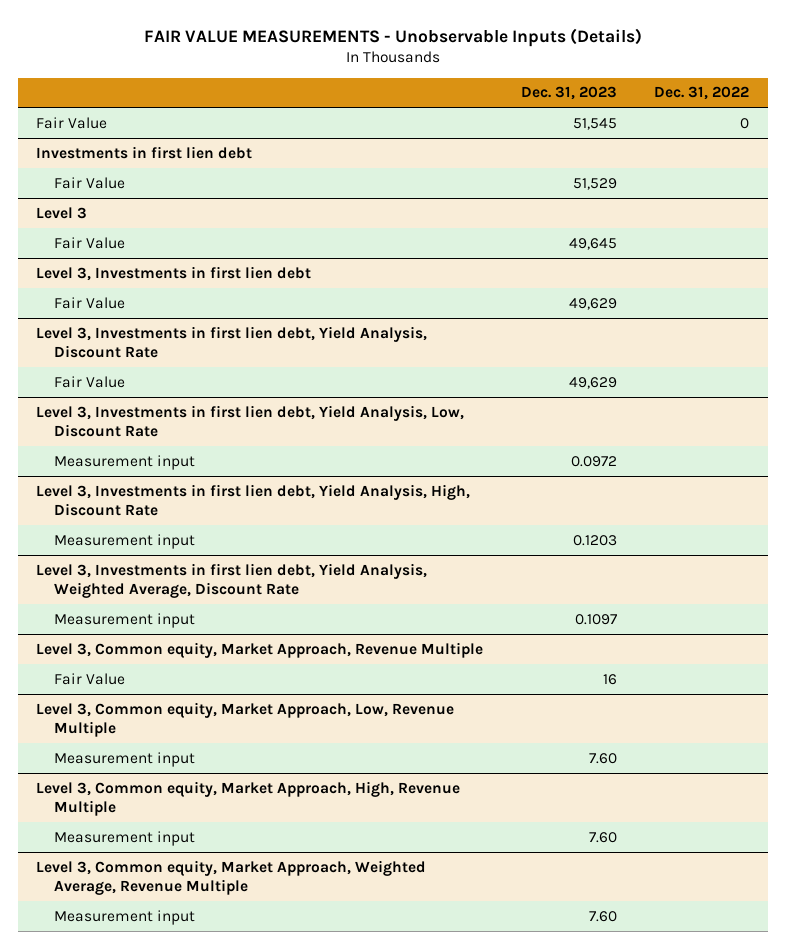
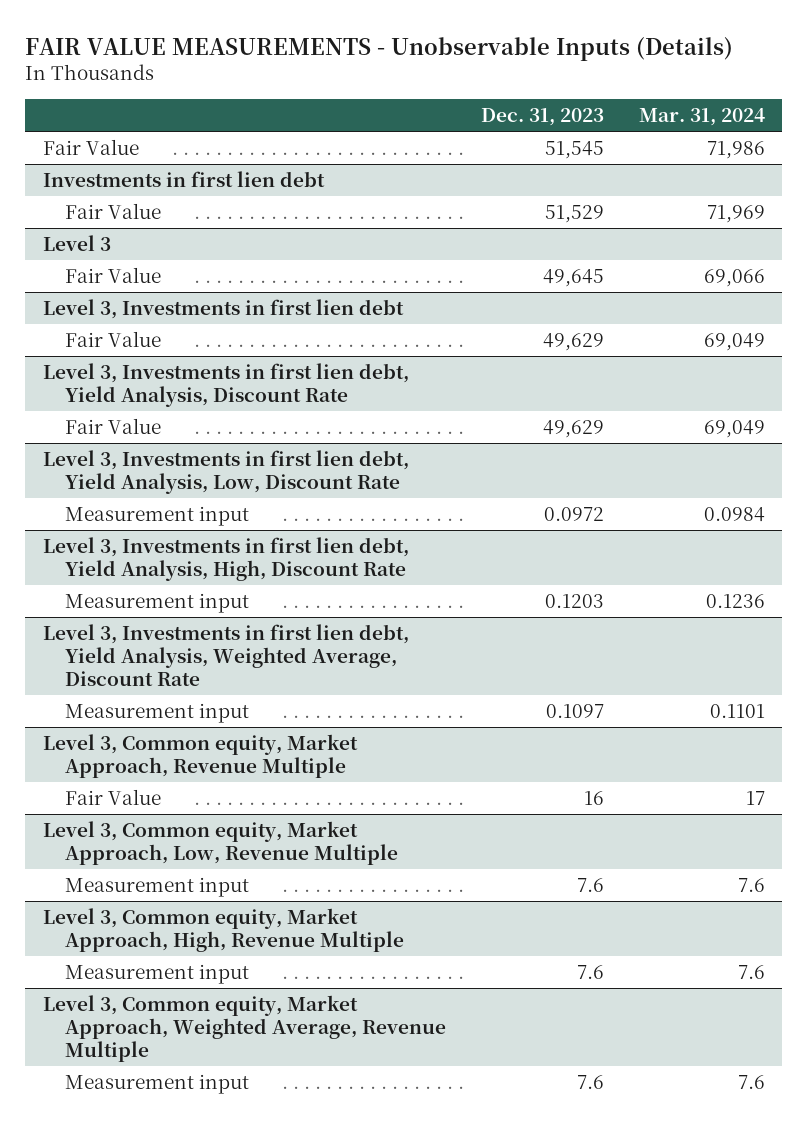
[654,86,750,101] Dec. 31, 2022 -> none
none -> [638,108,765,127] Mar. 31, 2024
[588,752,617,764] 7.60 -> [577,877,605,892] 7.6
[588,831,617,843] 7.60 -> [577,964,605,979] 7.6
[588,910,617,922] 7.60 -> [577,1074,605,1089] 7.6

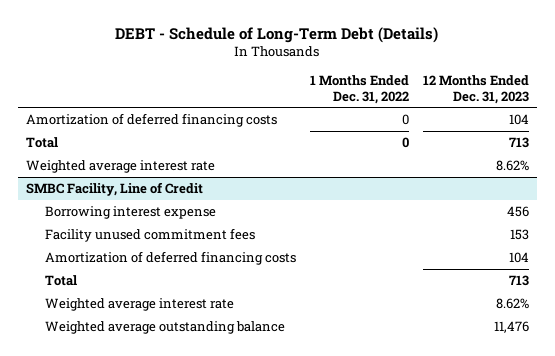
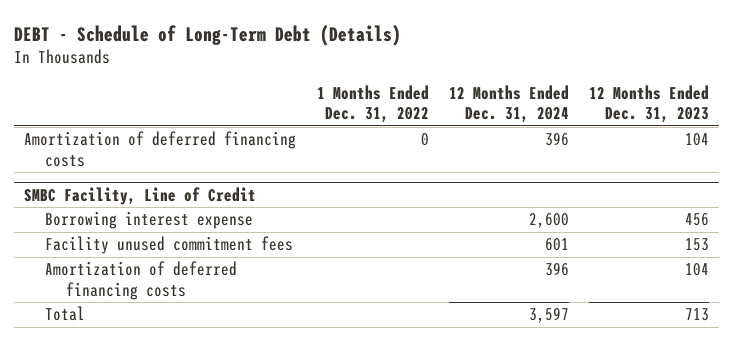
none -> [448,84,569,124] 12 Months Ended Dec. 31, 2024
[25,137,58,149] Total -> none
[25,160,215,174] Weighted average interest rate -> none
[44,298,234,312] Weighted average interest rate -> none
[44,321,285,335] Weighted average outstanding balance -> none

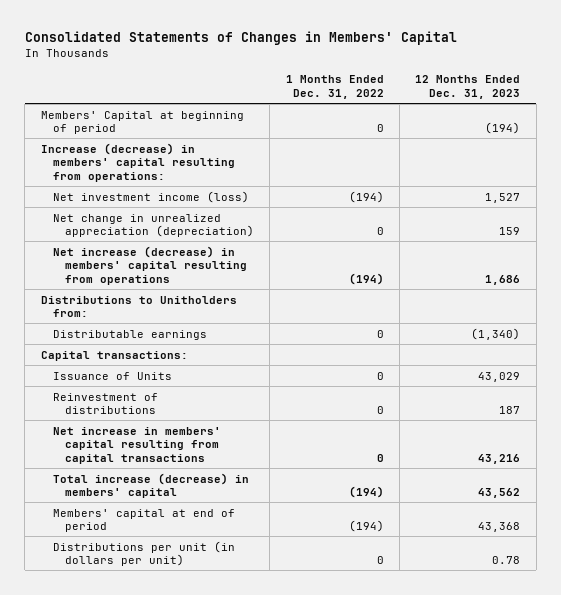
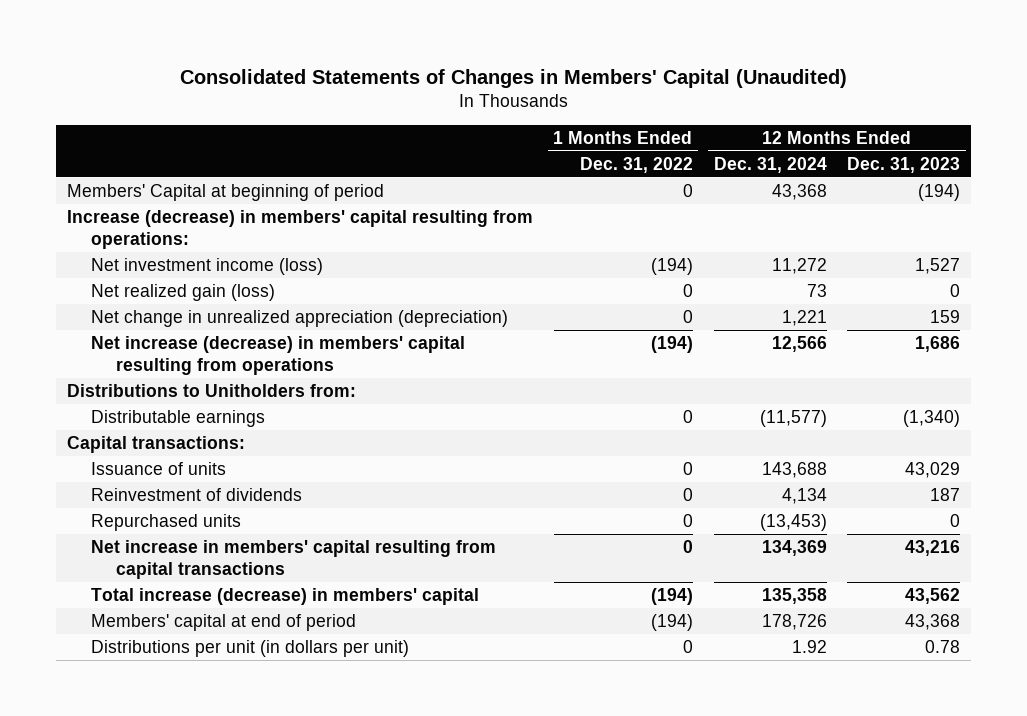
[24,31,457,46] Consolidated Statements of Changes in Members' Capital -> [179,68,847,88] Consolidated Statements of Changes in Members' Capital (Unaudited)
none -> [713,156,827,173] Dec. 31, 2024
none -> [91,284,276,302] Net realized gain (loss)
[52,371,172,380] Issuance of Units -> [91,462,227,476] Issuance of units
[52,392,158,415] Reinvestment of distributions -> [91,488,303,502] Reinvestment of dividends
none -> [91,514,242,532] Repurchased units

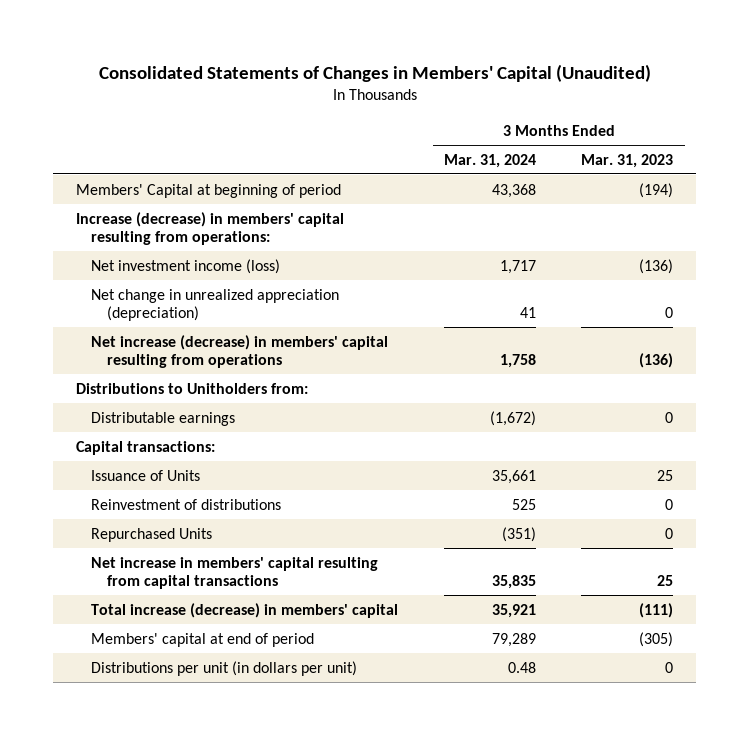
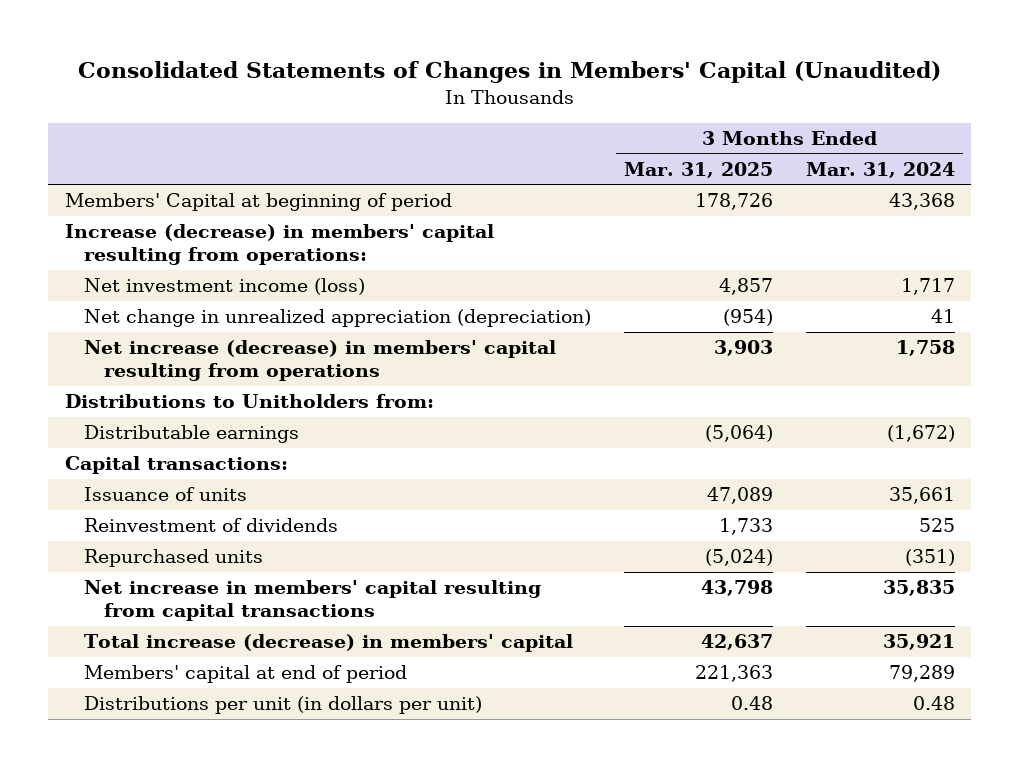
[581,153,674,168] Mar. 31, 2023 -> none
none -> [624,161,774,178] Mar. 31, 2025
[91,469,201,481] Issuance of Units -> [84,487,248,502] Issuance of units
[91,498,282,510] Reinvestment of distributions -> [84,518,339,533] Reinvestment of dividends
[91,527,213,542] Repurchased Units -> [84,549,264,568] Repurchased units

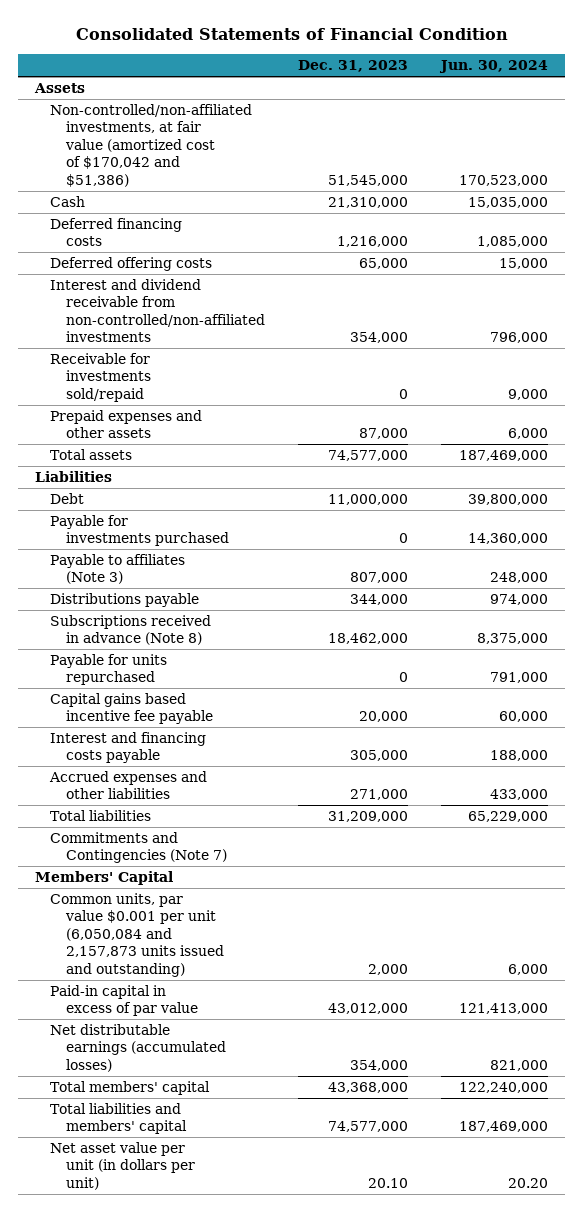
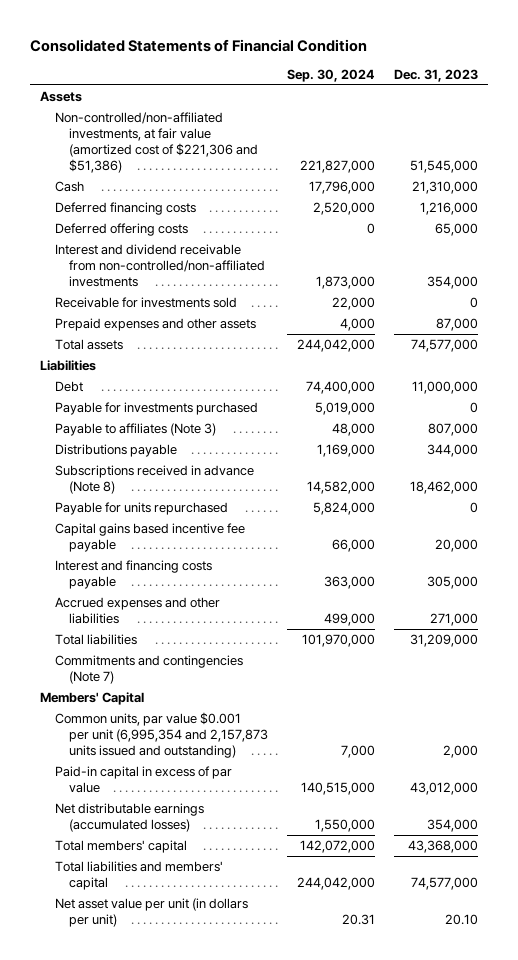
[439,60,549,74] Jun. 30, 2024 -> none
none -> [287,68,376,82] Sep. 30, 2024
[50,104,253,187] Non-controlled/non-affiliated investments, at fair value (amortized cost of $170,042 and $51,386) -> [54,112,259,173] Non-controlled/non-affiliated investments, at fair value (amortized cost of $221,306 and $51,386)
[50,353,151,402] Receivable for investments sold/repaid -> [54,297,237,309] Receivable for investments sold
[50,832,227,864] Commitments and Contingencies (Note 7) -> [54,655,243,685] Commitments and contingencies (Note 7)
[50,893,224,977] Common units, par value $0.001 per unit (6,050,084 and 2,157,873 units issued and outstanding) -> [54,712,269,758] Common units, par value $0.001 per unit (6,995,354 and 2,157,873 units issued and outstanding)

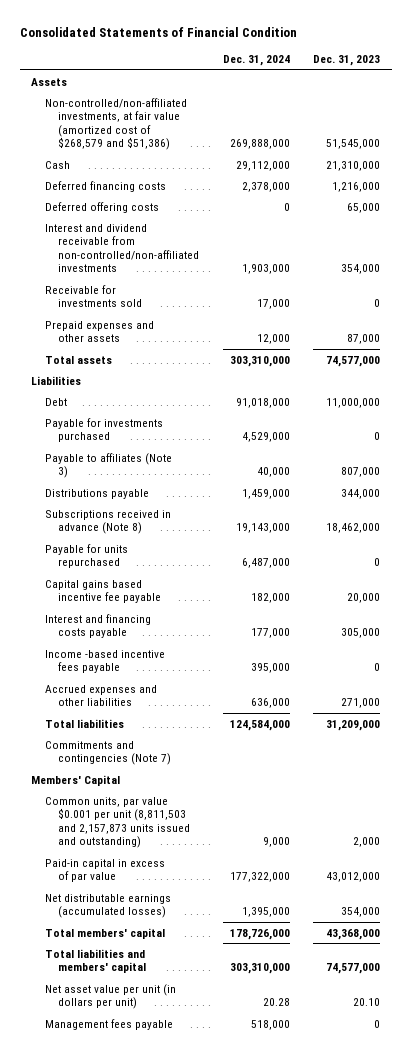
[287,68,376,82] Sep. 30, 2024 -> none
none -> [222,55,290,67] Dec. 31, 2024
[54,112,259,173] Non-controlled/non-affiliated investments, at fair value (amortized cost of $221,306 and $51,386) -> [44,97,187,151] Non-controlled/non-affiliated investments, at fair value (amortized cost of $268,579 and $51,386)
none -> [44,649,165,674] Income -based incentive fees payable
[54,712,269,758] Common units, par value $0.001 per unit (6,995,354 and 2,157,873 units issued and outstanding) -> [44,796,191,849] Common units, par value $0.001 per unit (8,811,503 and 2,157,873 units issued and outstanding)
none -> [44,1018,173,1030] Management fees payable

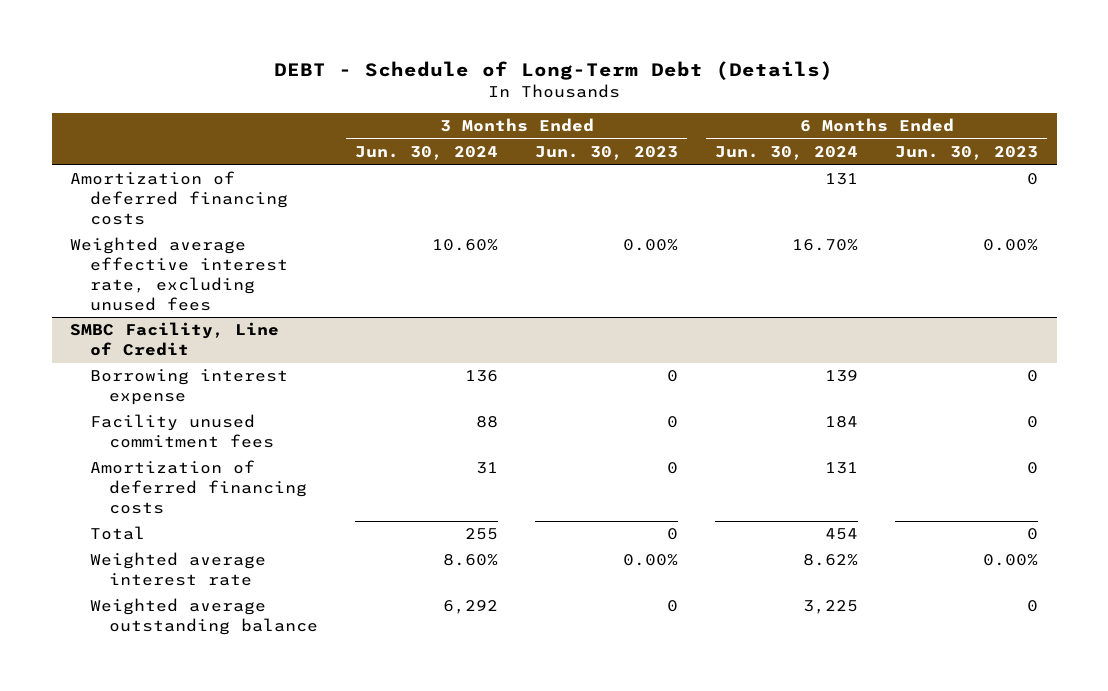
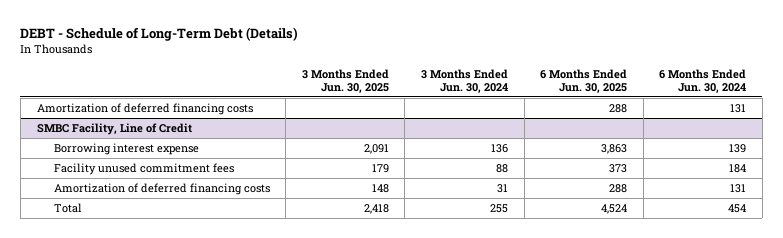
[535,146,679,161] Jun. 30, 2023 -> none
[895,146,1039,161] Jun. 30, 2023 -> none
none -> [301,69,389,94] 3 Months Ended Jun. 30, 2025
none -> [540,69,628,94] 6 Months Ended Jun. 30, 2025
[70,237,288,311] Weighted average effective interest rate, excluding unused fees -> none
[89,552,266,587] Weighted average interest rate -> none
[89,598,319,636] Weighted average outstanding balance -> none

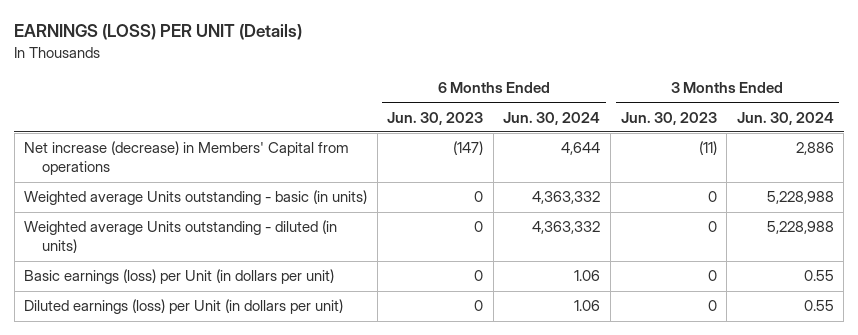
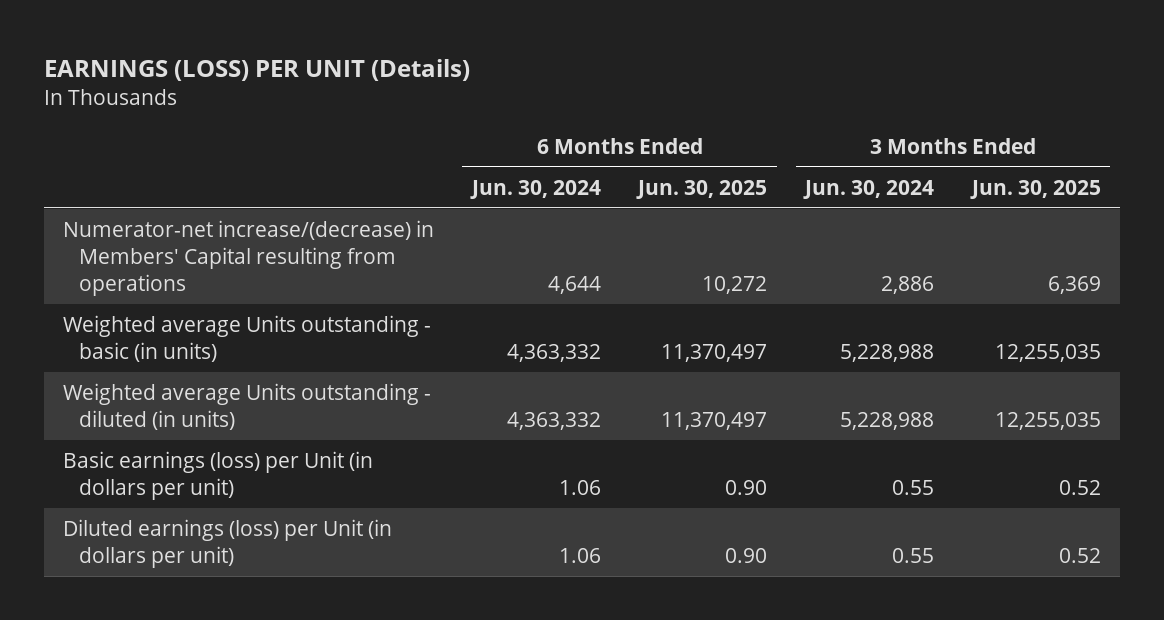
[387,111,484,125] Jun. 30, 2023 -> none
[620,111,717,125] Jun. 30, 2023 -> none
none -> [636,179,768,199] Jun. 30, 2025
none -> [969,179,1101,199] Jun. 30, 2025
[24,141,350,176] Net increase (decrease) in Members' Capital from operations -> [62,219,434,297] Numerator-net increase/(decrease) in Members' Capital resulting from operations

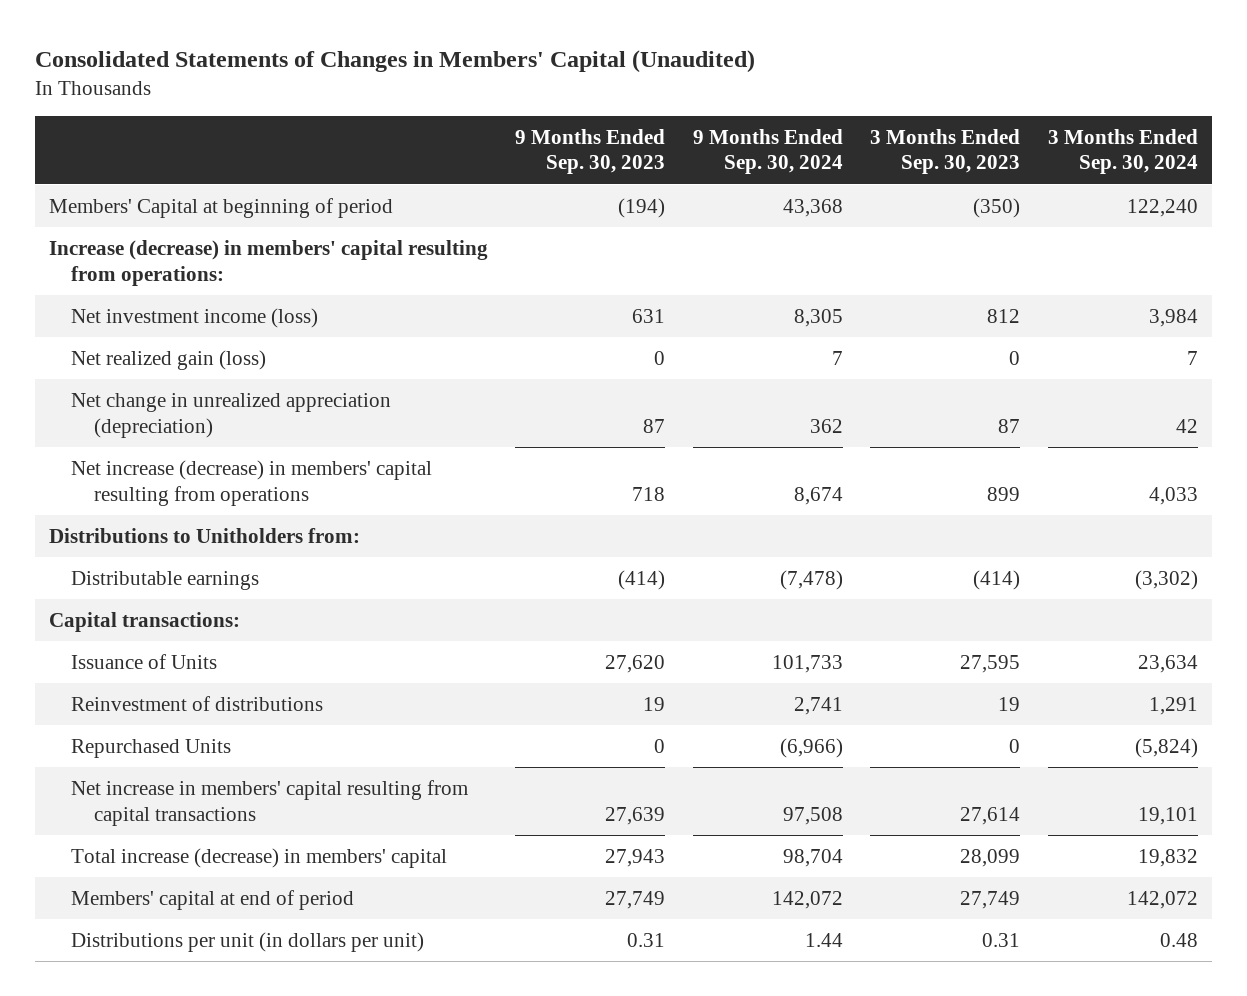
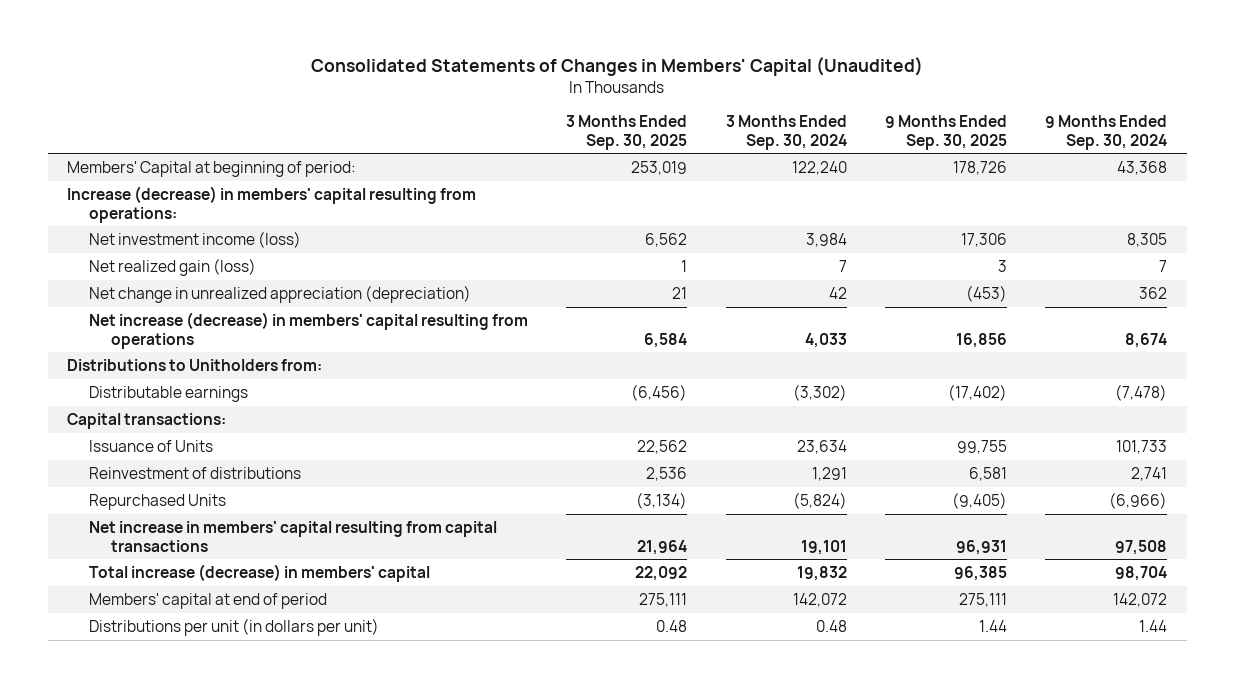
[515,128,666,175] 9 Months Ended Sep. 30, 2023 -> none
[870,128,1021,175] 3 Months Ended Sep. 30, 2023 -> none
none -> [566,115,688,150] 3 Months Ended Sep. 30, 2025
none -> [885,115,1008,150] 9 Months Ended Sep. 30, 2025
[48,197,393,218] Members' Capital at beginning of period -> [67,160,357,177] Members' Capital at beginning of period:

